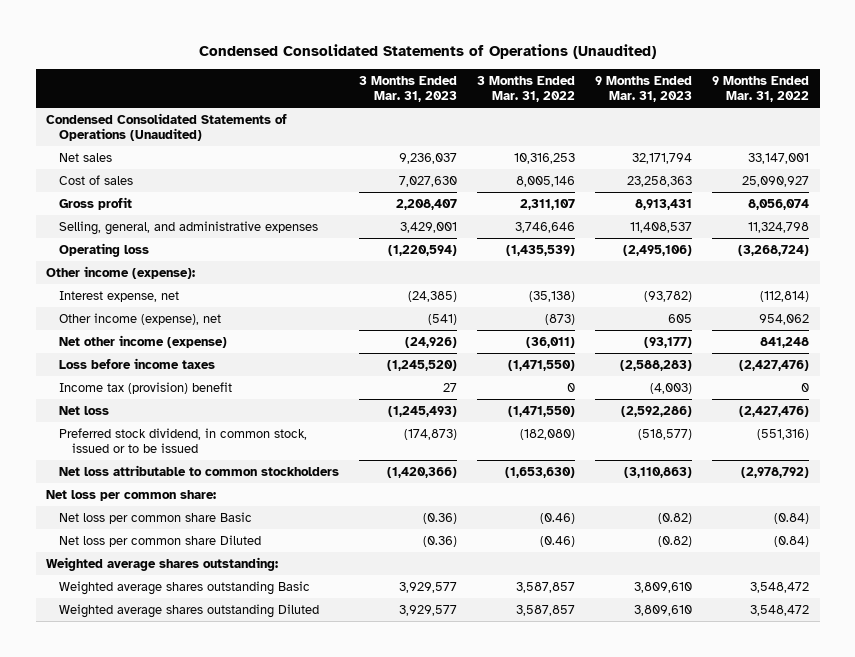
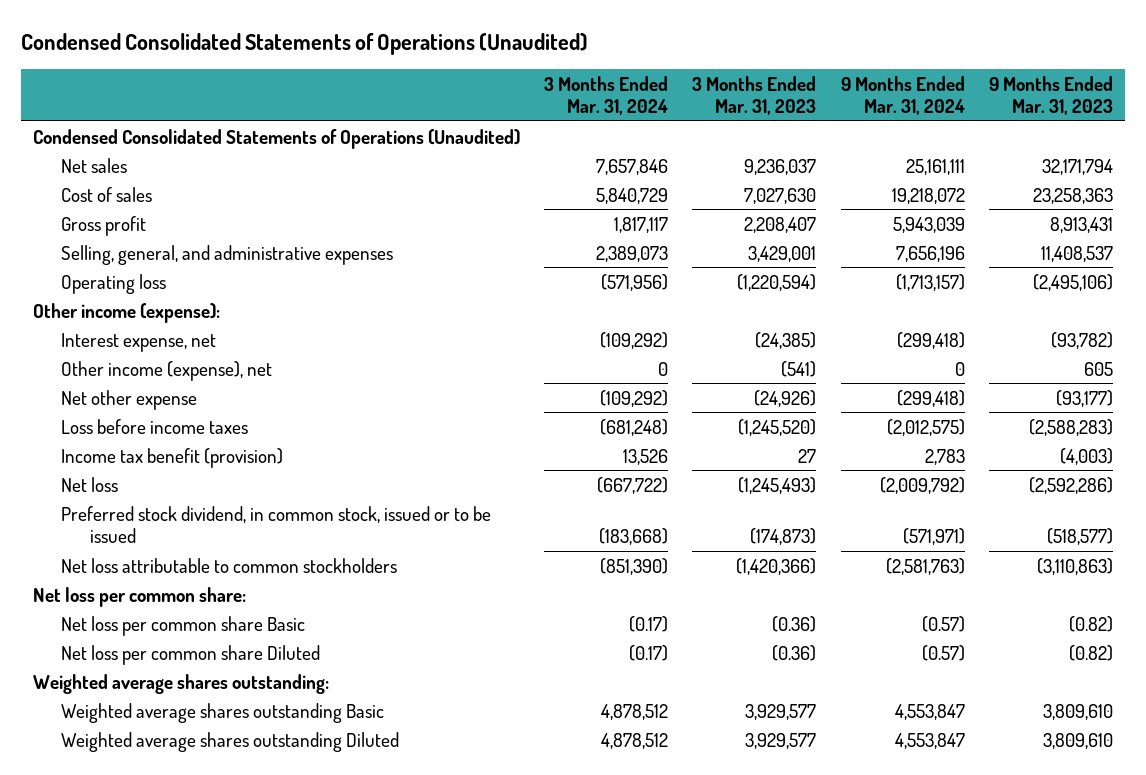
[477,76,576,103] 3 Months Ended Mar. 31, 2022 -> none
[712,76,810,103] 9 Months Ended Mar. 31, 2022 -> none
none -> [544,75,669,116] 3 Months Ended Mar. 31, 2024
none -> [840,75,965,116] 9 Months Ended Mar. 31, 2024
[59,334,228,348] Net other income (expense) -> [61,389,198,410] Net other expense
[59,381,233,394] Income tax (provision) benefit -> [61,447,284,468] Income tax benefit (provision)

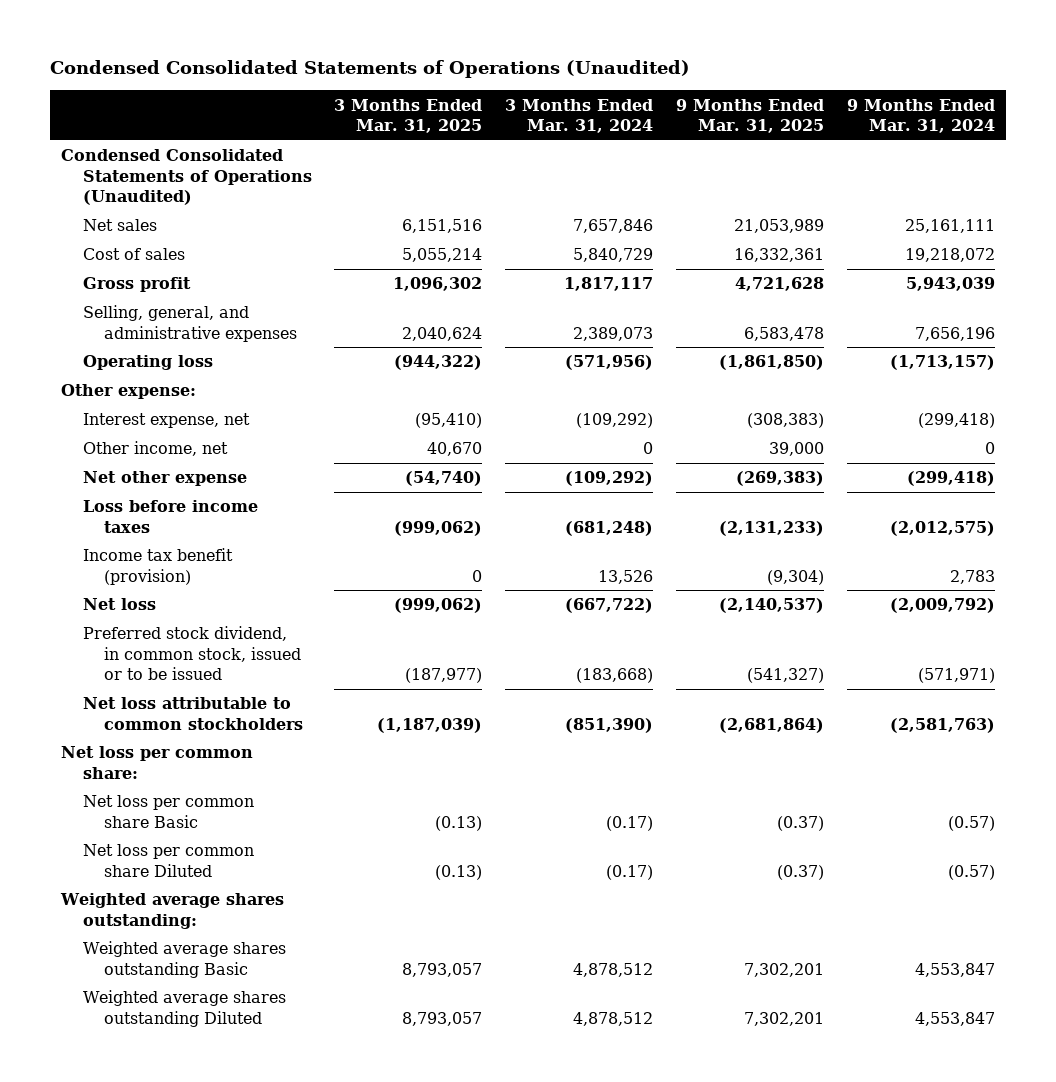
[692,75,817,116] 3 Months Ended Mar. 31, 2023 -> none
[989,75,1114,116] 9 Months Ended Mar. 31, 2023 -> none
none -> [334,98,483,133] 3 Months Ended Mar. 31, 2025
none -> [675,98,824,133] 9 Months Ended Mar. 31, 2025
[32,302,220,323] Other income (expense): -> [61,384,197,400] Other expense:
[61,360,273,381] Other income (expense), net -> [82,441,228,457] Other income, net

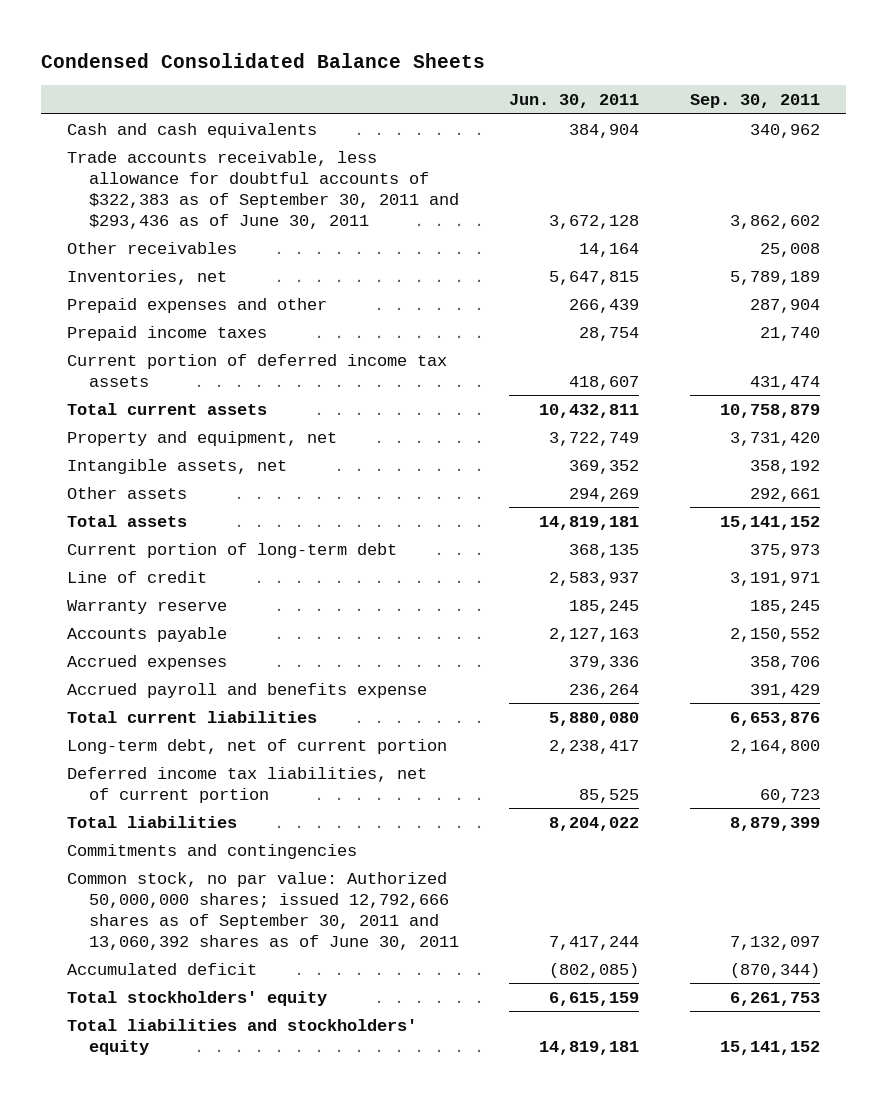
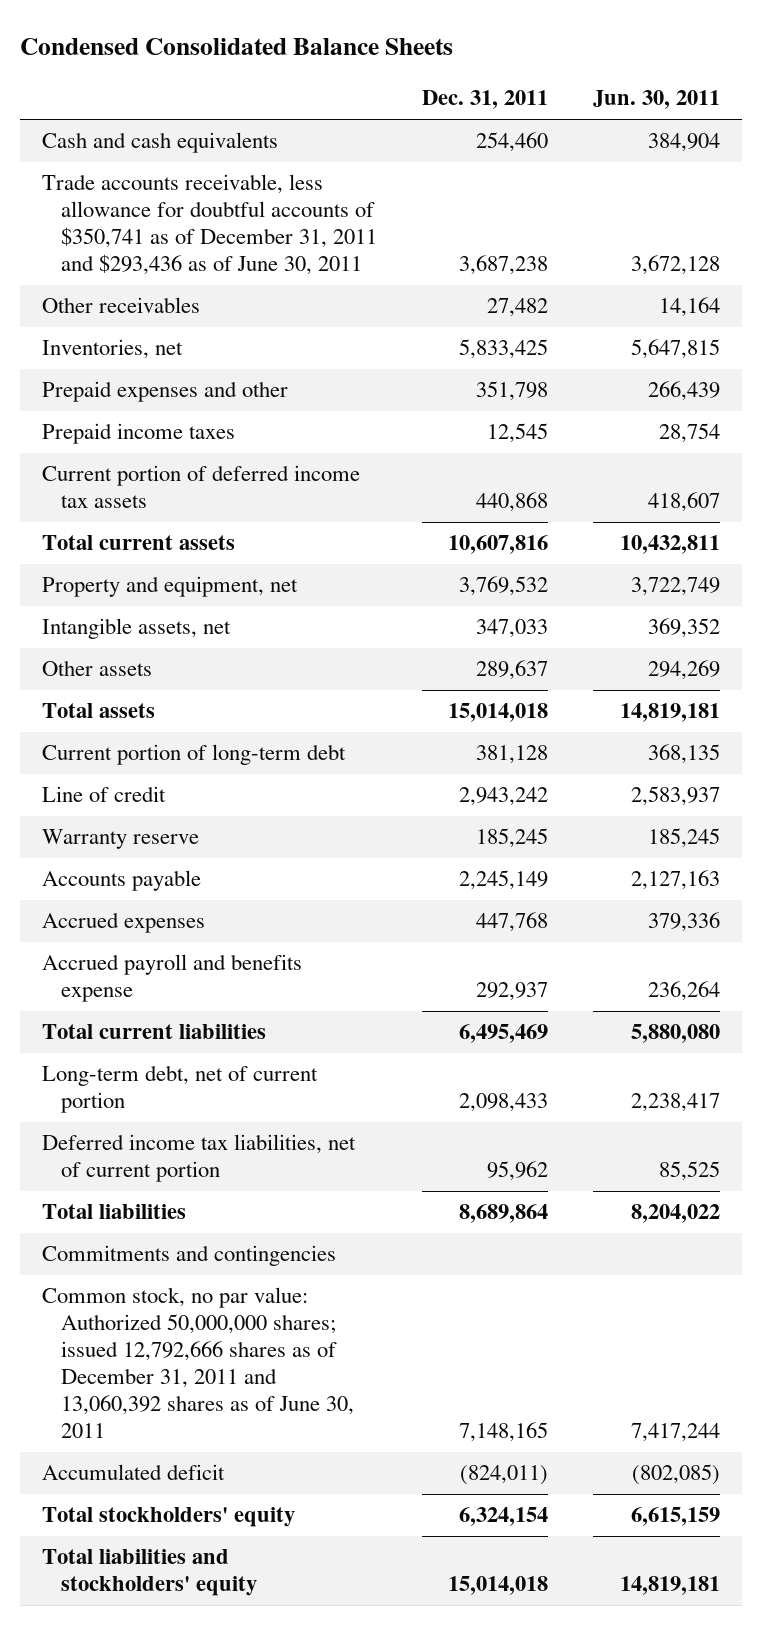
[690,93,821,108] Sep. 30, 2011 -> none
none -> [421,90,548,110] Dec. 31, 2011
[66,150,459,229] Trade accounts receivable, less allowance for doubtful accounts of $322,383 as of September 30, 2011 and $293,436 as of June 30, 2011 -> [42,174,377,276] Trade accounts receivable, less allowance for doubtful accounts of $350,741 as of December 31, 2011 and $293,436 as of June 30, 2011
[66,871,459,950] Common stock, no par value: Authorized 50,000,000 shares; issued 12,792,666 shares as of September 30, 2011 and 13,060,392 shares as of June 30, 2011 -> [42,1287,354,1439] Common stock, no par value: Authorized 50,000,000 shares; issued 12,792,666 shares as of December 31, 2011 and 13,060,392 shares as of June 30, 2011

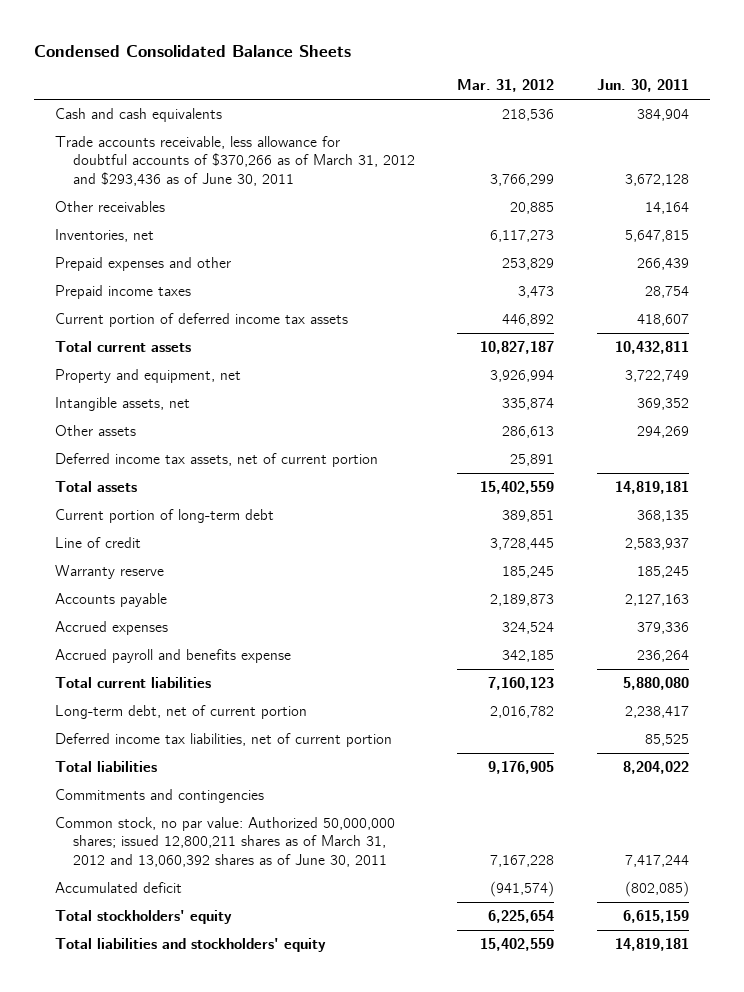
[421,90,548,110] Dec. 31, 2011 -> none
none -> [457,79,555,93] Mar. 31, 2012
[42,174,377,276] Trade accounts receivable, less allowance for doubtful accounts of $350,741 as of December 31, 2011 and $293,436 as of June 30, 2011 -> [55,135,415,187] Trade accounts receivable, less allowance for doubtful accounts of $370,266 as of March 31, 2012 and $293,436 as of June 30, 2011
none -> [55,452,379,467] Deferred income tax assets, net of current portion
[42,1287,354,1439] Common stock, no par value: Authorized 50,000,000 shares; issued 12,792,666 shares as of December 31, 2011 and 13,060,392 shares as of June 30, 2011 -> [55,816,396,868] Common stock, no par value: Authorized 50,000,000 shares; issued 12,800,211 shares as of March 31, 2012 and 13,060,392 shares as of June 30, 2011

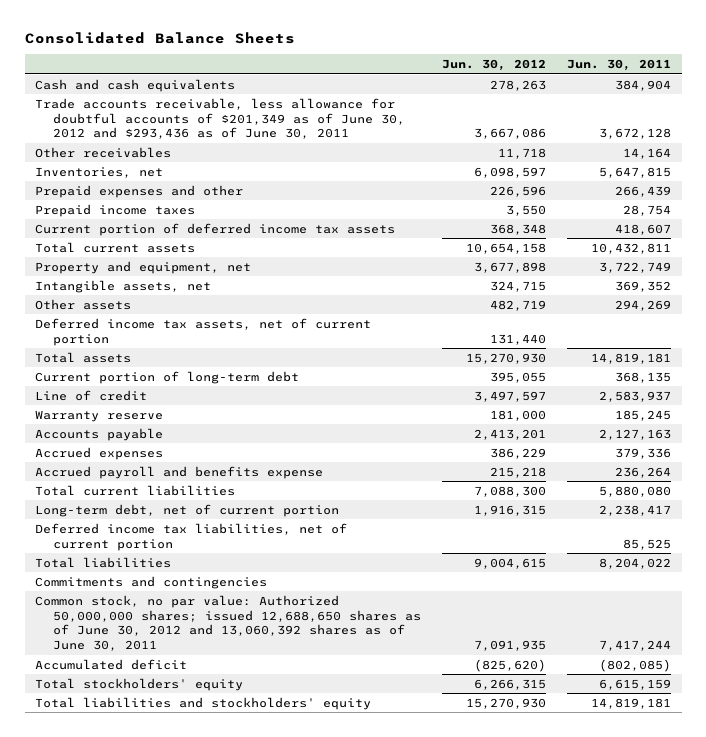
[34,44,352,57] Condensed Consolidated Balance Sheets -> [24,31,295,44] Consolidated Balance Sheets
[457,79,555,93] Mar. 31, 2012 -> none
none -> [442,58,547,71] Jun. 30, 2012
[55,135,415,187] Trade accounts receivable, less allowance for doubtful accounts of $370,266 as of March 31, 2012 and $293,436 as of June 30, 2011 -> [35,97,406,140] Trade accounts receivable, less allowance for doubtful accounts of $201,349 as of June 30, 2012 and $293,436 as of June 30, 2011
[55,816,396,868] Common stock, no par value: Authorized 50,000,000 shares; issued 12,800,211 shares as of March 31, 2012 and 13,060,392 shares as of June 30, 2011 -> [35,594,422,652] Common stock, no par value: Authorized 50,000,000 shares; issued 12,688,650 shares as of June 30, 2012 and 13,060,392 shares as of June 30, 2011

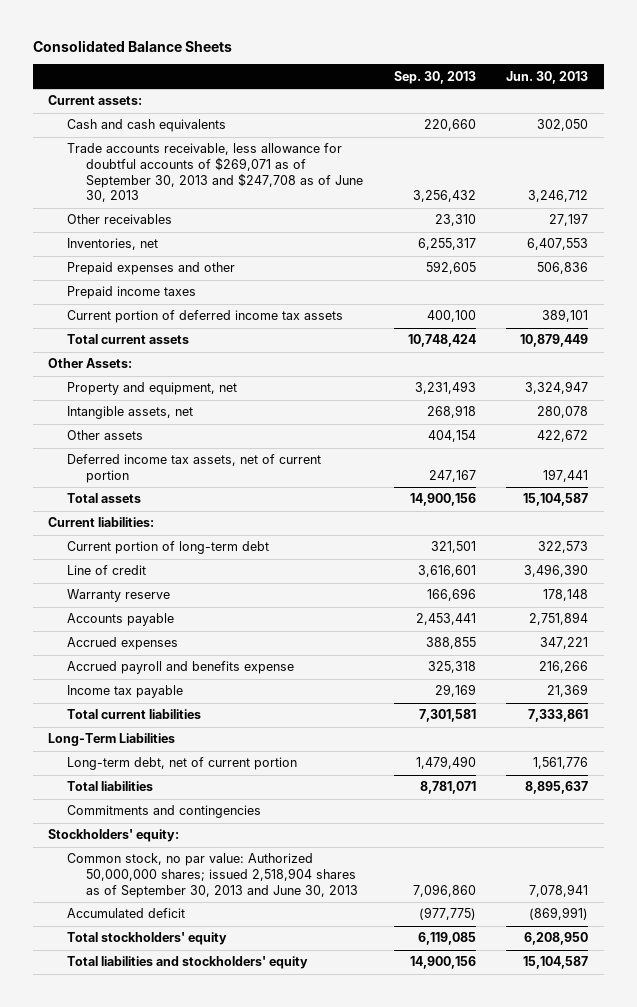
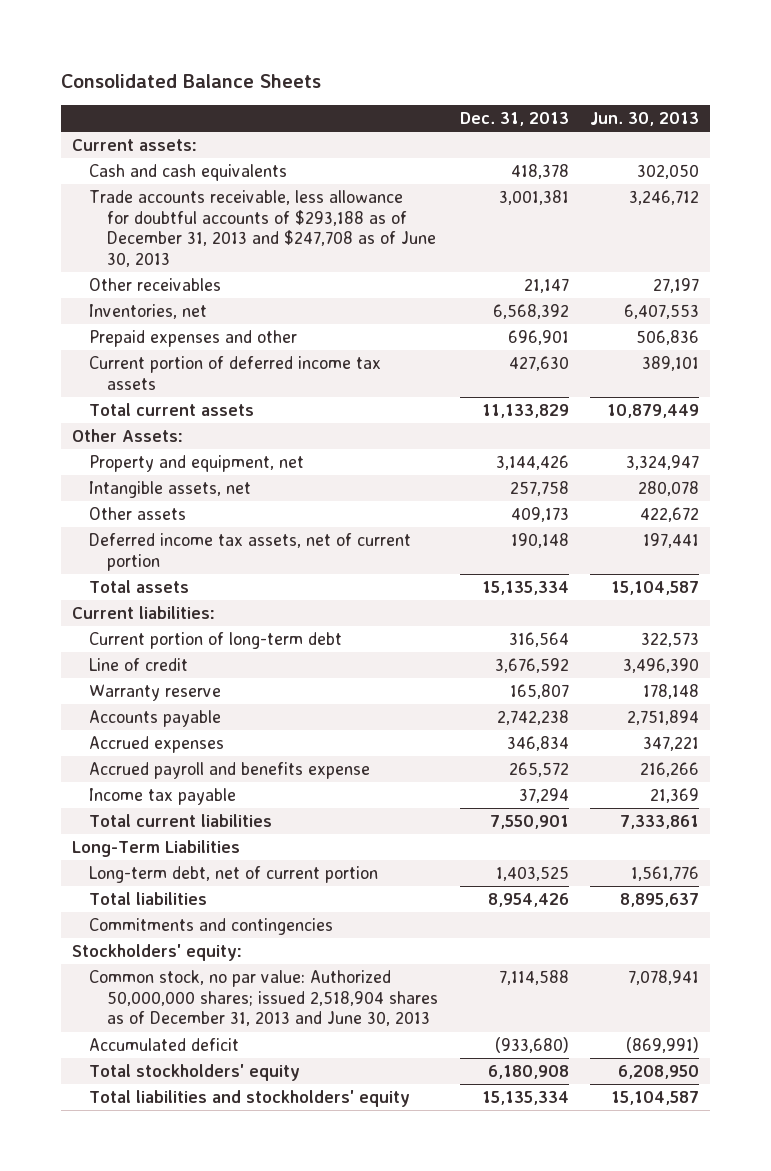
[393,70,476,84] Sep. 30, 2013 -> none
none -> [459,112,569,127] Dec. 31, 2013
[67,143,364,203] Trade accounts receivable, less allowance for doubtful accounts of $269,071 as of September 30, 2013 and $247,708 as of June 30, 2013 -> [89,189,436,268] Trade accounts receivable, less allowance for doubtful accounts of $293,188 as of December 31, 2013 and $247,708 as of June 30, 2013
[67,286,197,300] Prepaid income taxes -> none
[67,853,359,898] Common stock, no par value: Authorized 50,000,000 shares; issued 2,518,904 shares as of September 30, 2013 and June 30, 2013 -> [89,969,438,1027] Common stock, no par value: Authorized 50,000,000 shares; issued 2,518,904 shares as of December 31, 2013 and June 30, 2013

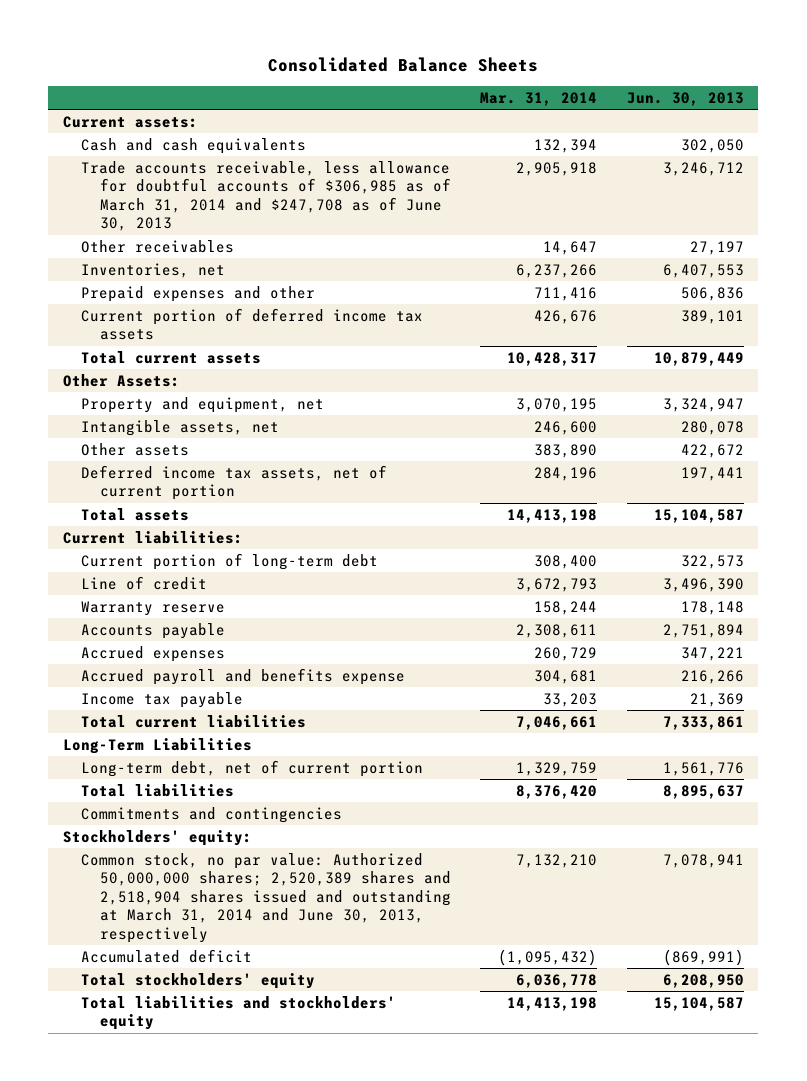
[459,112,569,127] Dec. 31, 2013 -> none
none -> [480,91,598,106] Mar. 31, 2014
[89,189,436,268] Trade accounts receivable, less allowance for doubtful accounts of $293,188 as of December 31, 2013 and $247,708 as of June 30, 2013 -> [81,160,452,232] Trade accounts receivable, less allowance for doubtful accounts of $306,985 as of March 31, 2014 and $247,708 as of June 30, 2013
[89,969,438,1027] Common stock, no par value: Authorized 50,000,000 shares; issued 2,518,904 shares as of December 31, 2013 and June 30, 2013 -> [81,852,452,944] Common stock, no par value: Authorized 50,000,000 shares; 2,520,389 shares and 2,518,904 shares issued and outstanding at March 31, 2014 and June 30, 2013, respectively

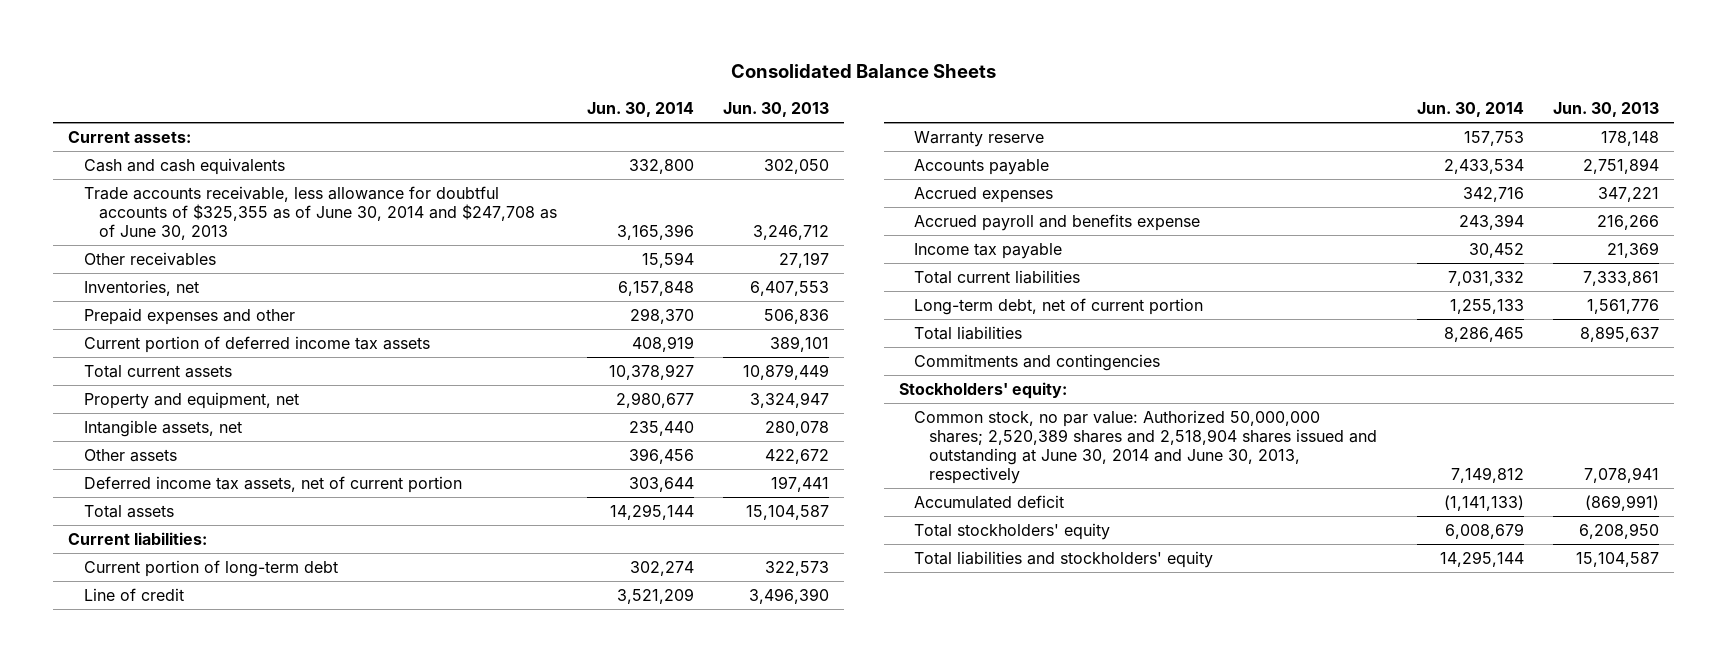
[480,91,598,106] Mar. 31, 2014 -> none
none -> [586,102,694,118] Jun. 30, 2014
[81,160,452,232] Trade accounts receivable, less allowance for doubtful accounts of $306,985 as of March 31, 2014 and $247,708 as of June 30, 2013 -> [83,185,557,241] Trade accounts receivable, less allowance for doubtful accounts of $325,355 as of June 30, 2014 and $247,708 as of June 30, 2013
[62,373,180,387] Other Assets: -> none
[62,737,252,754] Long-Term Liabilities -> none
[81,852,452,944] Common stock, no par value: Authorized 50,000,000 shares; 2,520,389 shares and 2,518,904 shares issued and outstanding at March 31, 2014 and June 30, 2013, respectively -> [913,409,1378,485] Common stock, no par value: Authorized 50,000,000 shares; 2,520,389 shares and 2,518,904 shares issued and outstanding at June 30, 2014 and June 30, 2013, respectively

